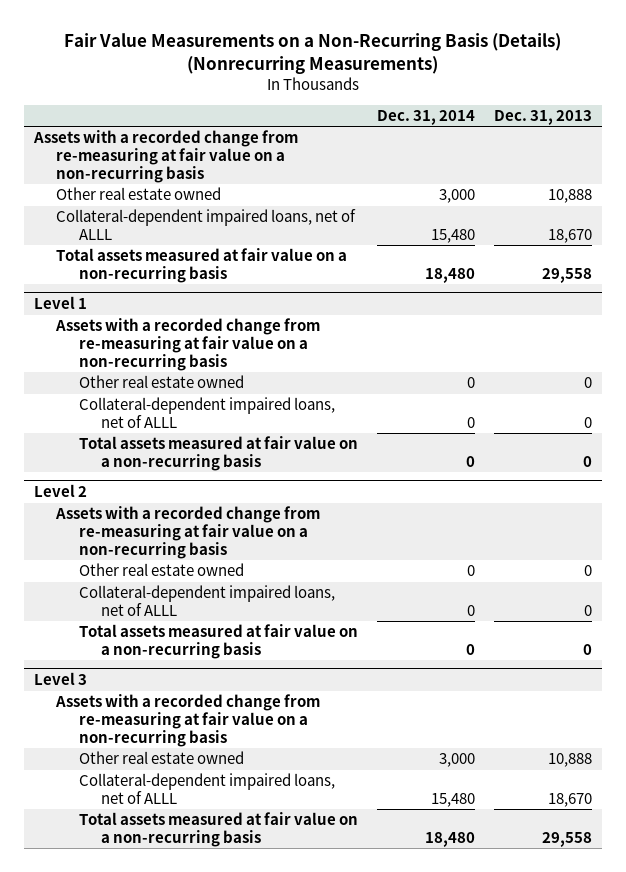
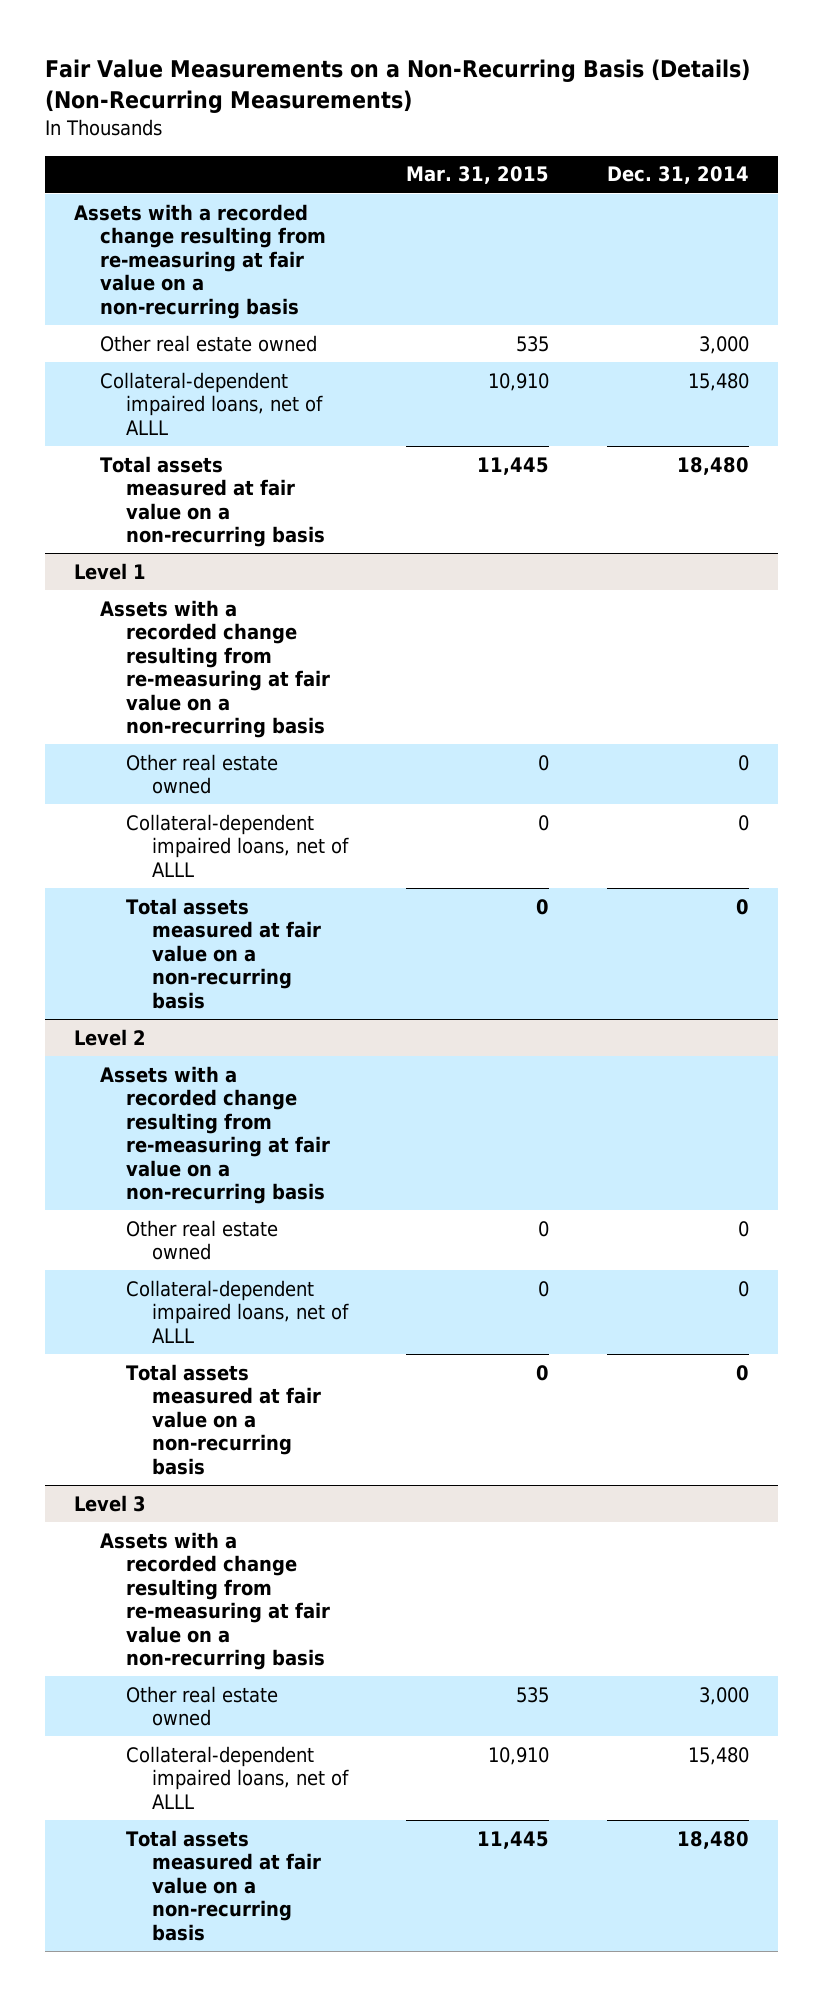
[64,32,562,74] Fair Value Measurements on a Non-Recurring Basis (Details) (Nonrecurring Measurements) -> [45,58,751,114] Fair Value Measurements on a Non-Recurring Basis (Details) (Non-Recurring Measurements)
[494,109,593,125] Dec. 31, 2013 -> none
none -> [406,166,550,185] Mar. 31, 2015
[32,130,298,183] Assets with a recorded change from re-measuring at fair value on a non-recurring basis -> [74,203,327,319] Assets with a recorded change resulting from re-measuring at fair value on a non-recurring basis
[55,318,321,371] Assets with a recorded change from re-measuring at fair value on a non-recurring basis -> [100,599,331,738] Assets with a recorded change resulting from re-measuring at fair value on a non-recurring basis
[55,506,321,559] Assets with a recorded change from re-measuring at fair value on a non-recurring basis -> [100,1065,331,1204] Assets with a recorded change resulting from re-measuring at fair value on a non-recurring basis
[55,694,321,747] Assets with a recorded change from re-measuring at fair value on a non-recurring basis -> [100,1531,331,1670] Assets with a recorded change resulting from re-measuring at fair value on a non-recurring basis

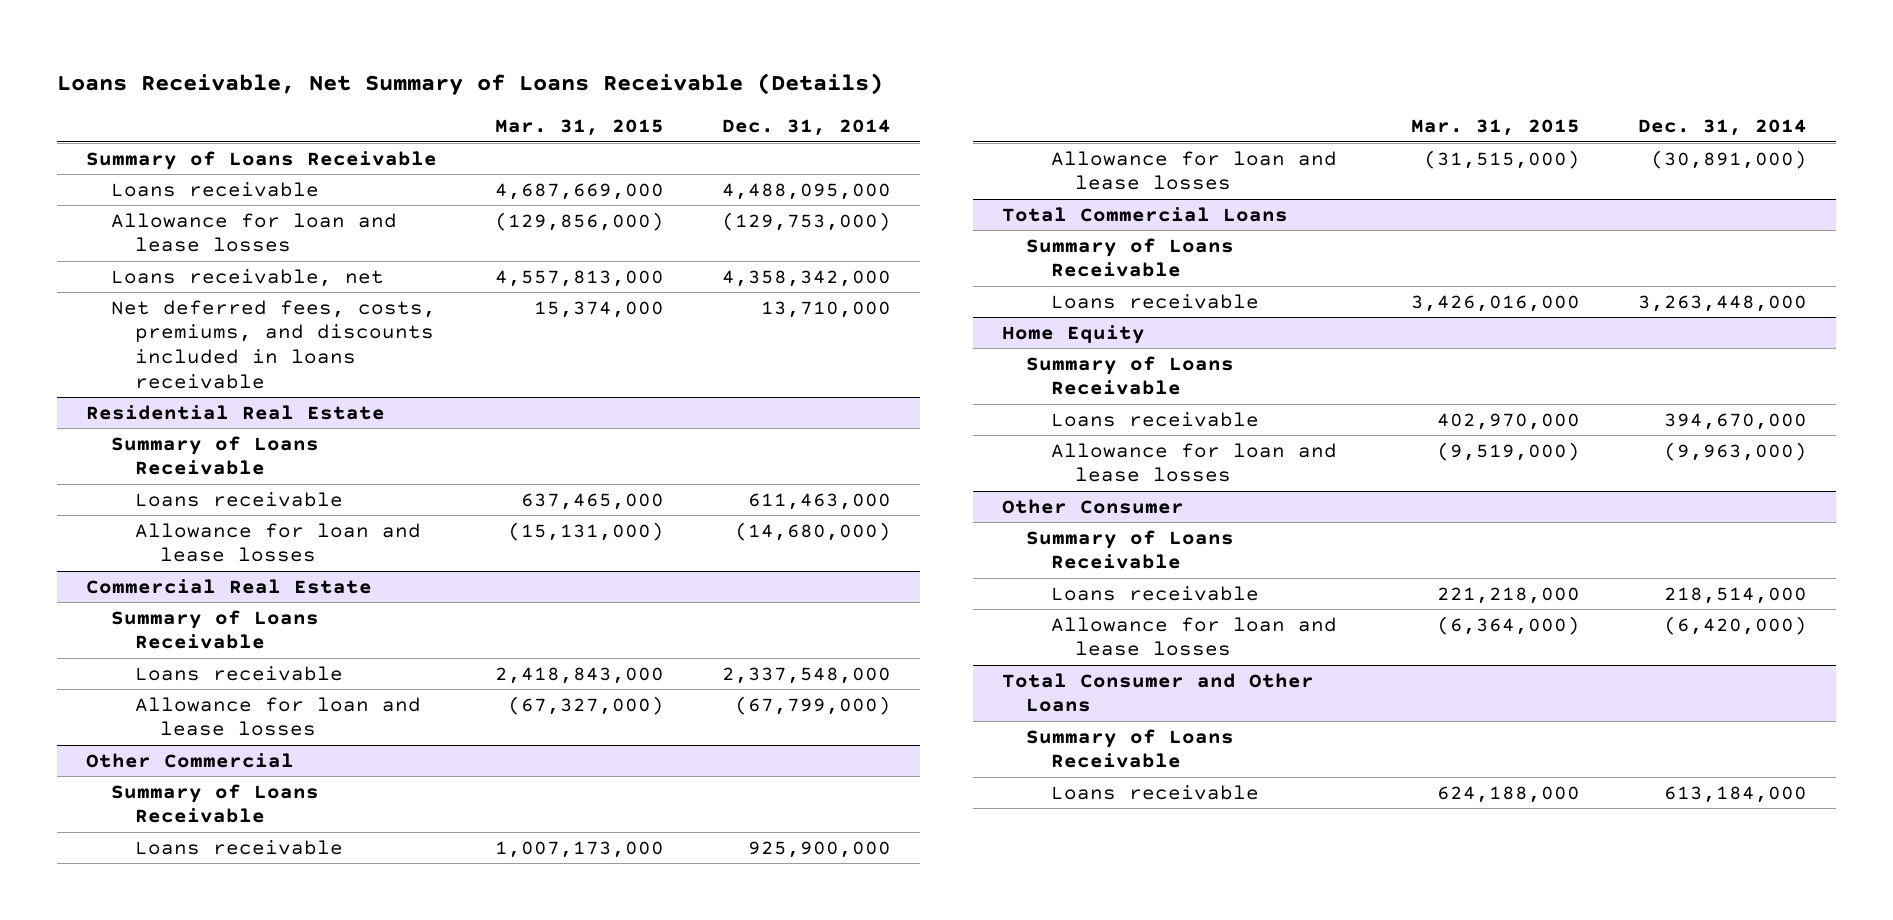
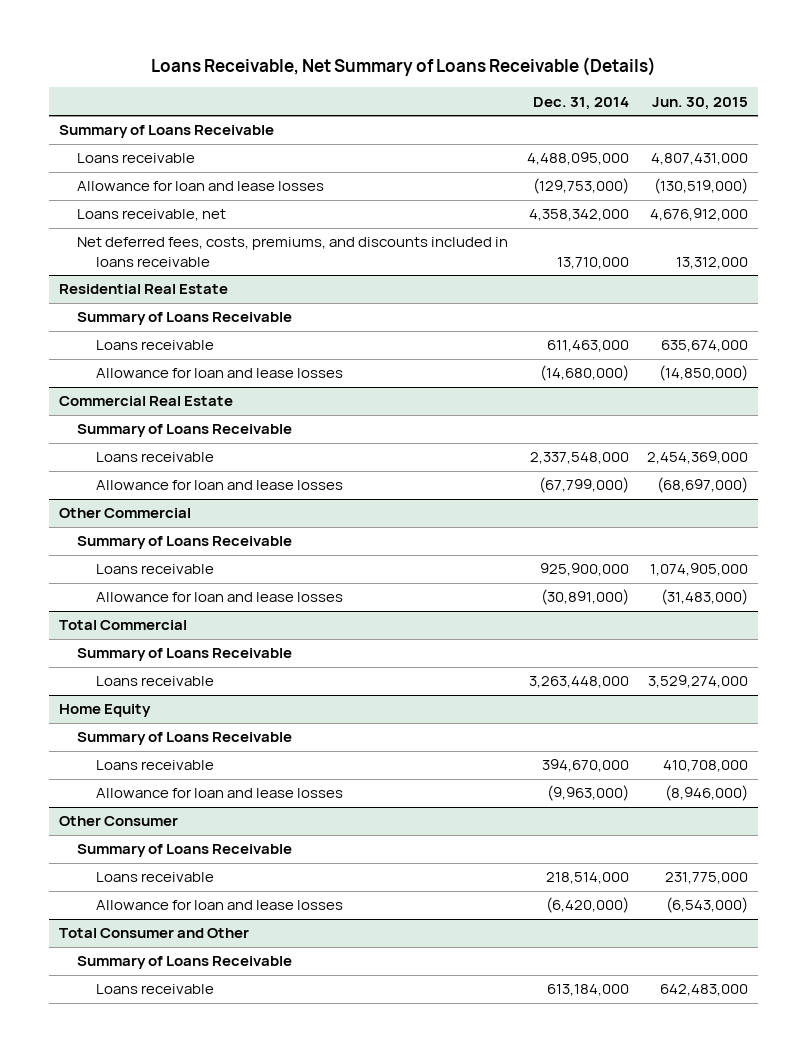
[495,119,665,137] Mar. 31, 2015 -> none
none -> [652,96,749,110] Jun. 30, 2015
[1001,206,1288,222] Total Commercial Loans -> [58,620,187,631] Total Commercial
[1001,672,1314,713] Total Consumer and Other Loans -> [58,928,249,939] Total Consumer and Other

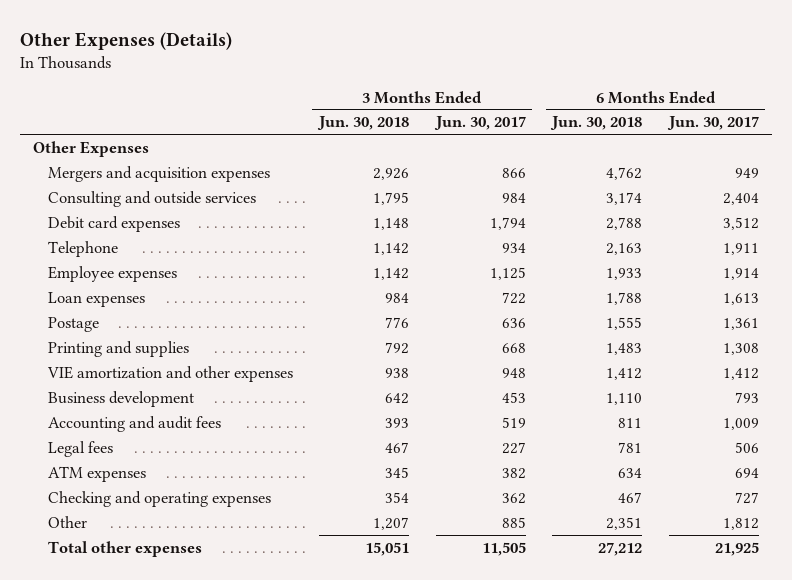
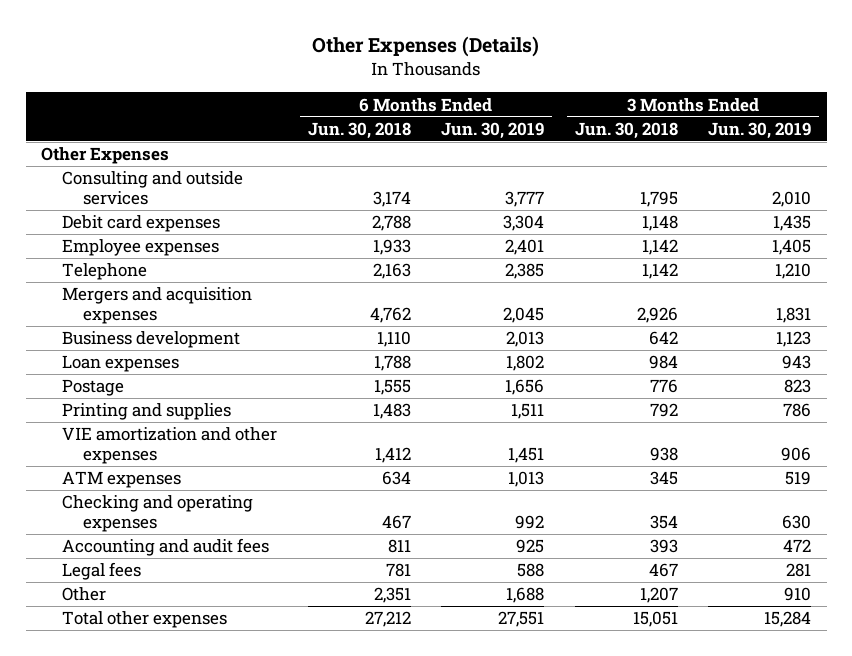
[433,116,526,131] Jun. 30, 2017 -> none
[666,116,759,131] Jun. 30, 2017 -> none
none -> [441,121,545,139] Jun. 30, 2019
none -> [708,121,812,139] Jun. 30, 2019
[47,240,118,257] Telephone -> [61,263,147,281] Telephone
[47,165,270,182] Mergers and acquisition expenses -> [61,287,252,325] Mergers and acquisition expenses
[47,390,194,407] Business development -> [61,331,240,349] Business development
[47,415,221,432] Accounting and audit fees -> [61,538,269,557] Accounting and audit fees
[47,440,113,457] Legal fees -> [61,562,141,581] Legal fees

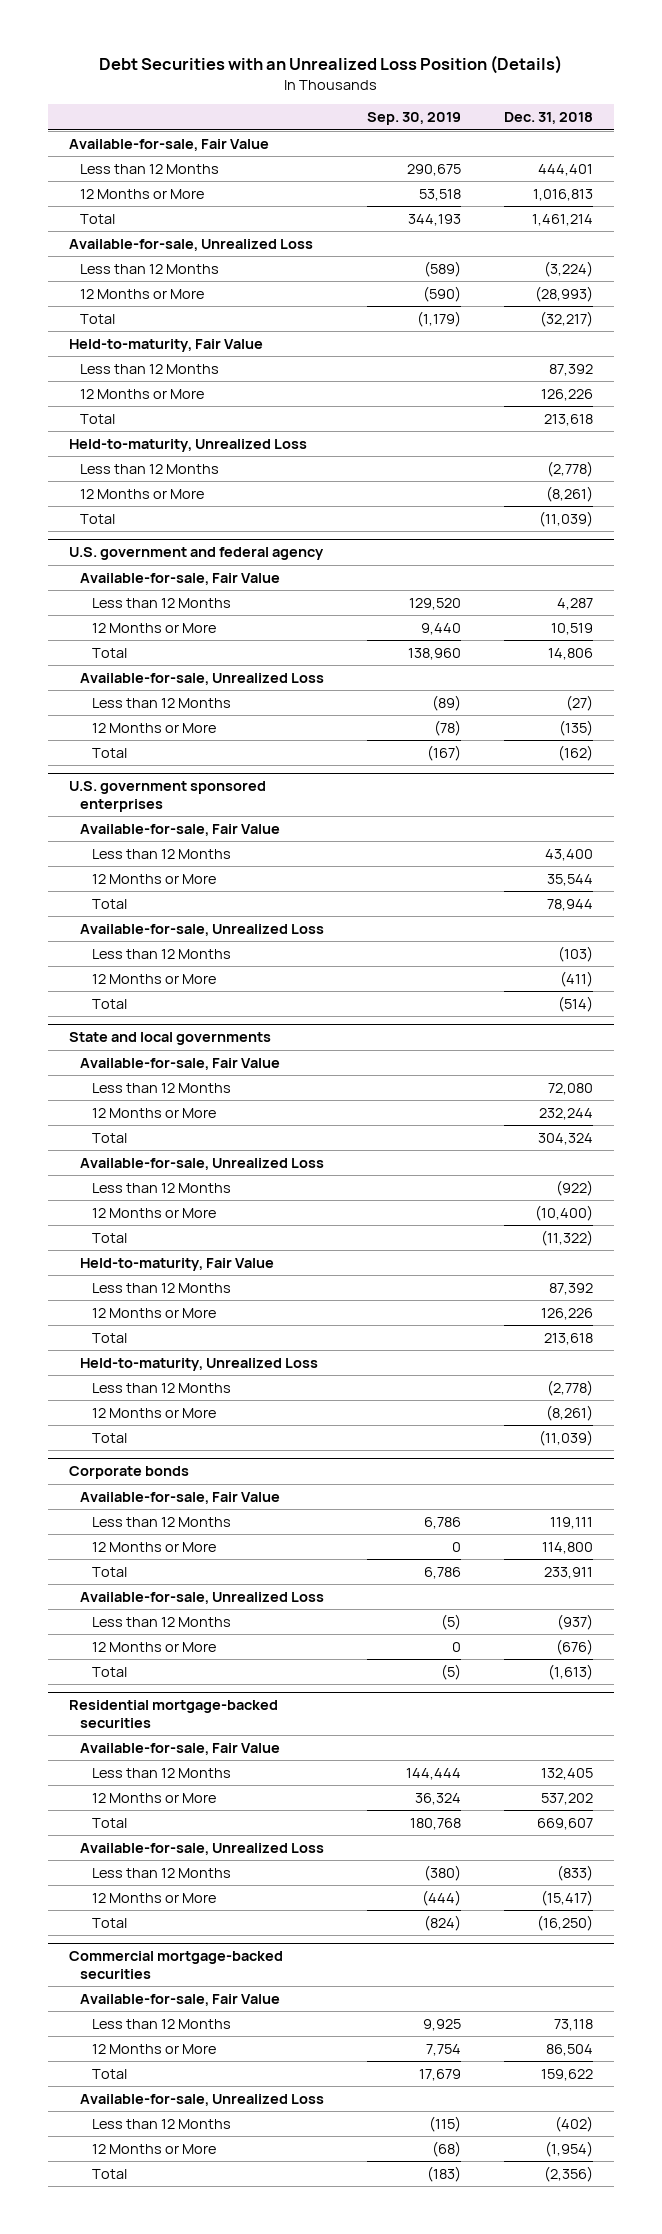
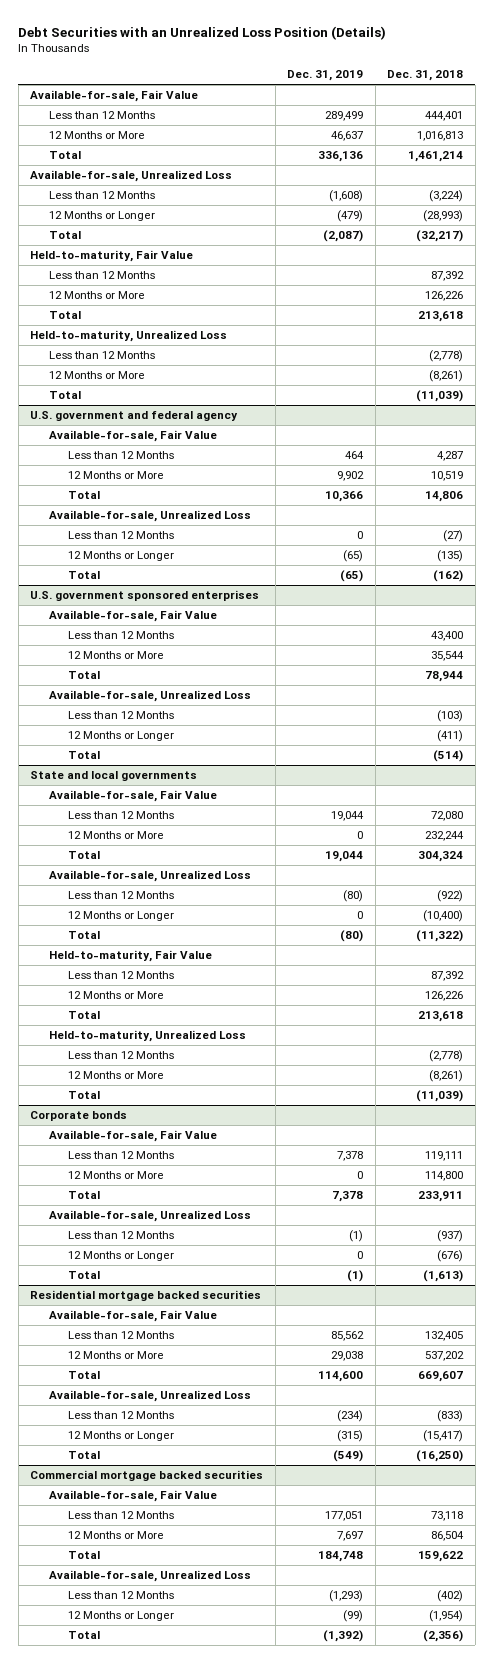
[367,112,462,126] Sep. 30, 2019 -> none
none -> [287,70,364,82] Dec. 31, 2019
[80,288,205,299] 12 Months or More -> [49,211,156,222] 12 Months or Longer
[91,722,216,733] 12 Months or More -> [67,551,174,562] 12 Months or Longer
[91,973,216,984] 12 Months or More -> [67,731,174,742] 12 Months or Longer
[91,1207,216,1218] 12 Months or More -> [67,911,174,922] 12 Months or Longer
[91,1641,216,1652] 12 Months or More -> [67,1251,174,1262] 12 Months or Longer
[69,1700,279,1728] Residential mortgage-backed securities -> [30,1290,262,1302] Residential mortgage backed securities
[91,1892,216,1903] 12 Months or More -> [67,1431,174,1442] 12 Months or Longer
[69,1951,284,1979] Commercial mortgage-backed securities -> [30,1470,264,1482] Commercial mortgage backed securities
[91,2143,216,2154] 12 Months or More -> [67,1611,174,1622] 12 Months or Longer

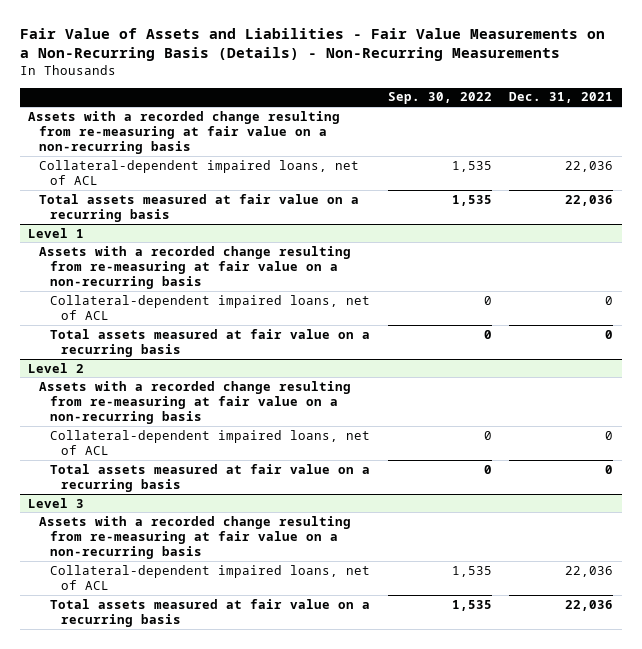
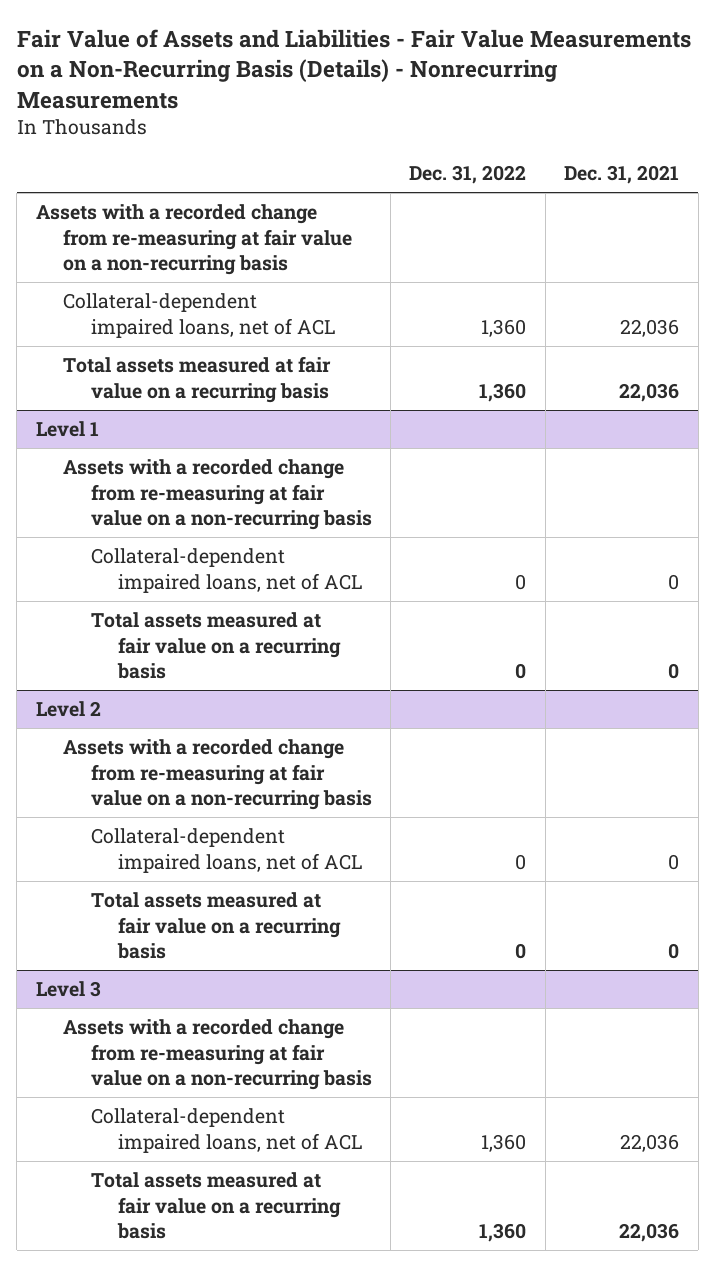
[19,27,605,62] Fair Value of Assets and Liabilities - Fair Value Measurements on a Non-Recurring Basis (Details) - Non-Recurring Measurements -> [16,29,691,109] Fair Value of Assets and Liabilities - Fair Value Measurements on a Non-Recurring Basis (Details) - Nonrecurring Measurements
[387,92,492,105] Sep. 30, 2022 -> none
none -> [409,165,527,185] Dec. 31, 2022
[28,110,341,155] Assets with a recorded change resulting from re-measuring at fair value on a non-recurring basis -> [35,204,353,275] Assets with a recorded change from re-measuring at fair value on a non-recurring basis
[39,245,352,290] Assets with a recorded change resulting from re-measuring at fair value on a non-recurring basis -> [63,459,372,530] Assets with a recorded change from re-measuring at fair value on a non-recurring basis
[39,380,352,425] Assets with a recorded change resulting from re-measuring at fair value on a non-recurring basis -> [63,739,372,810] Assets with a recorded change from re-measuring at fair value on a non-recurring basis
[39,515,352,560] Assets with a recorded change resulting from re-measuring at fair value on a non-recurring basis -> [63,1019,372,1090] Assets with a recorded change from re-measuring at fair value on a non-recurring basis

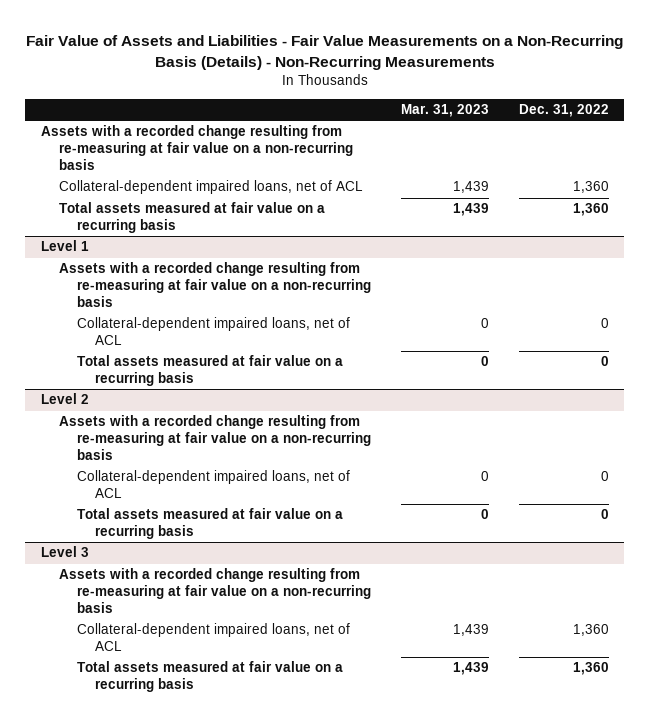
[16,29,691,109] Fair Value of Assets and Liabilities - Fair Value Measurements on a Non-Recurring Basis (Details) - Nonrecurring Measurements -> [25,35,623,71] Fair Value of Assets and Liabilities - Fair Value Measurements on a Non-Recurring Basis (Details) - Non-Recurring Measurements
[564,165,680,185] Dec. 31, 2021 -> none
none -> [400,104,489,118] Mar. 31, 2023
[35,204,353,275] Assets with a recorded change from re-measuring at fair value on a non-recurring basis -> [40,125,353,171] Assets with a recorded change resulting from re-measuring at fair value on a non-recurring basis
[63,459,372,530] Assets with a recorded change from re-measuring at fair value on a non-recurring basis -> [58,262,371,308] Assets with a recorded change resulting from re-measuring at fair value on a non-recurring basis
[63,739,372,810] Assets with a recorded change from re-measuring at fair value on a non-recurring basis -> [58,415,371,461] Assets with a recorded change resulting from re-measuring at fair value on a non-recurring basis
[63,1019,372,1090] Assets with a recorded change from re-measuring at fair value on a non-recurring basis -> [58,568,371,614] Assets with a recorded change resulting from re-measuring at fair value on a non-recurring basis

